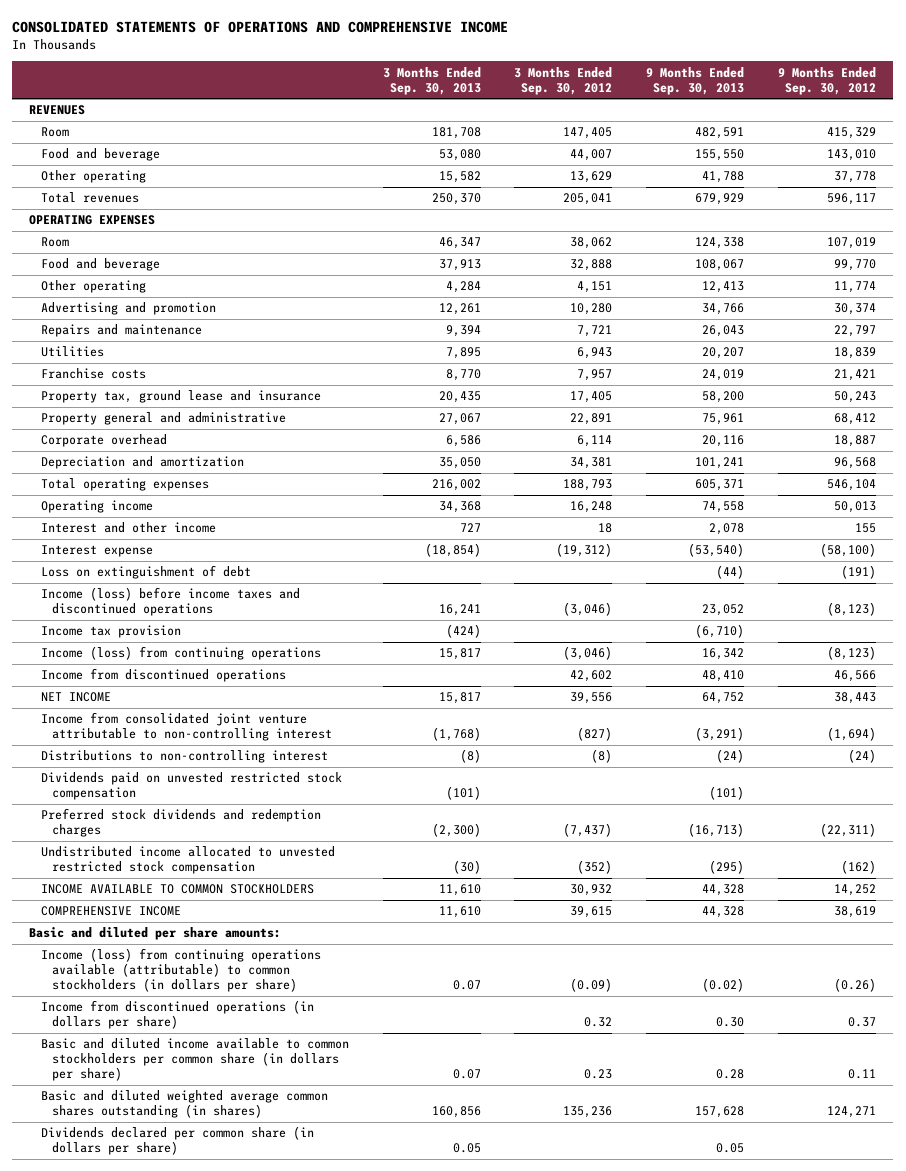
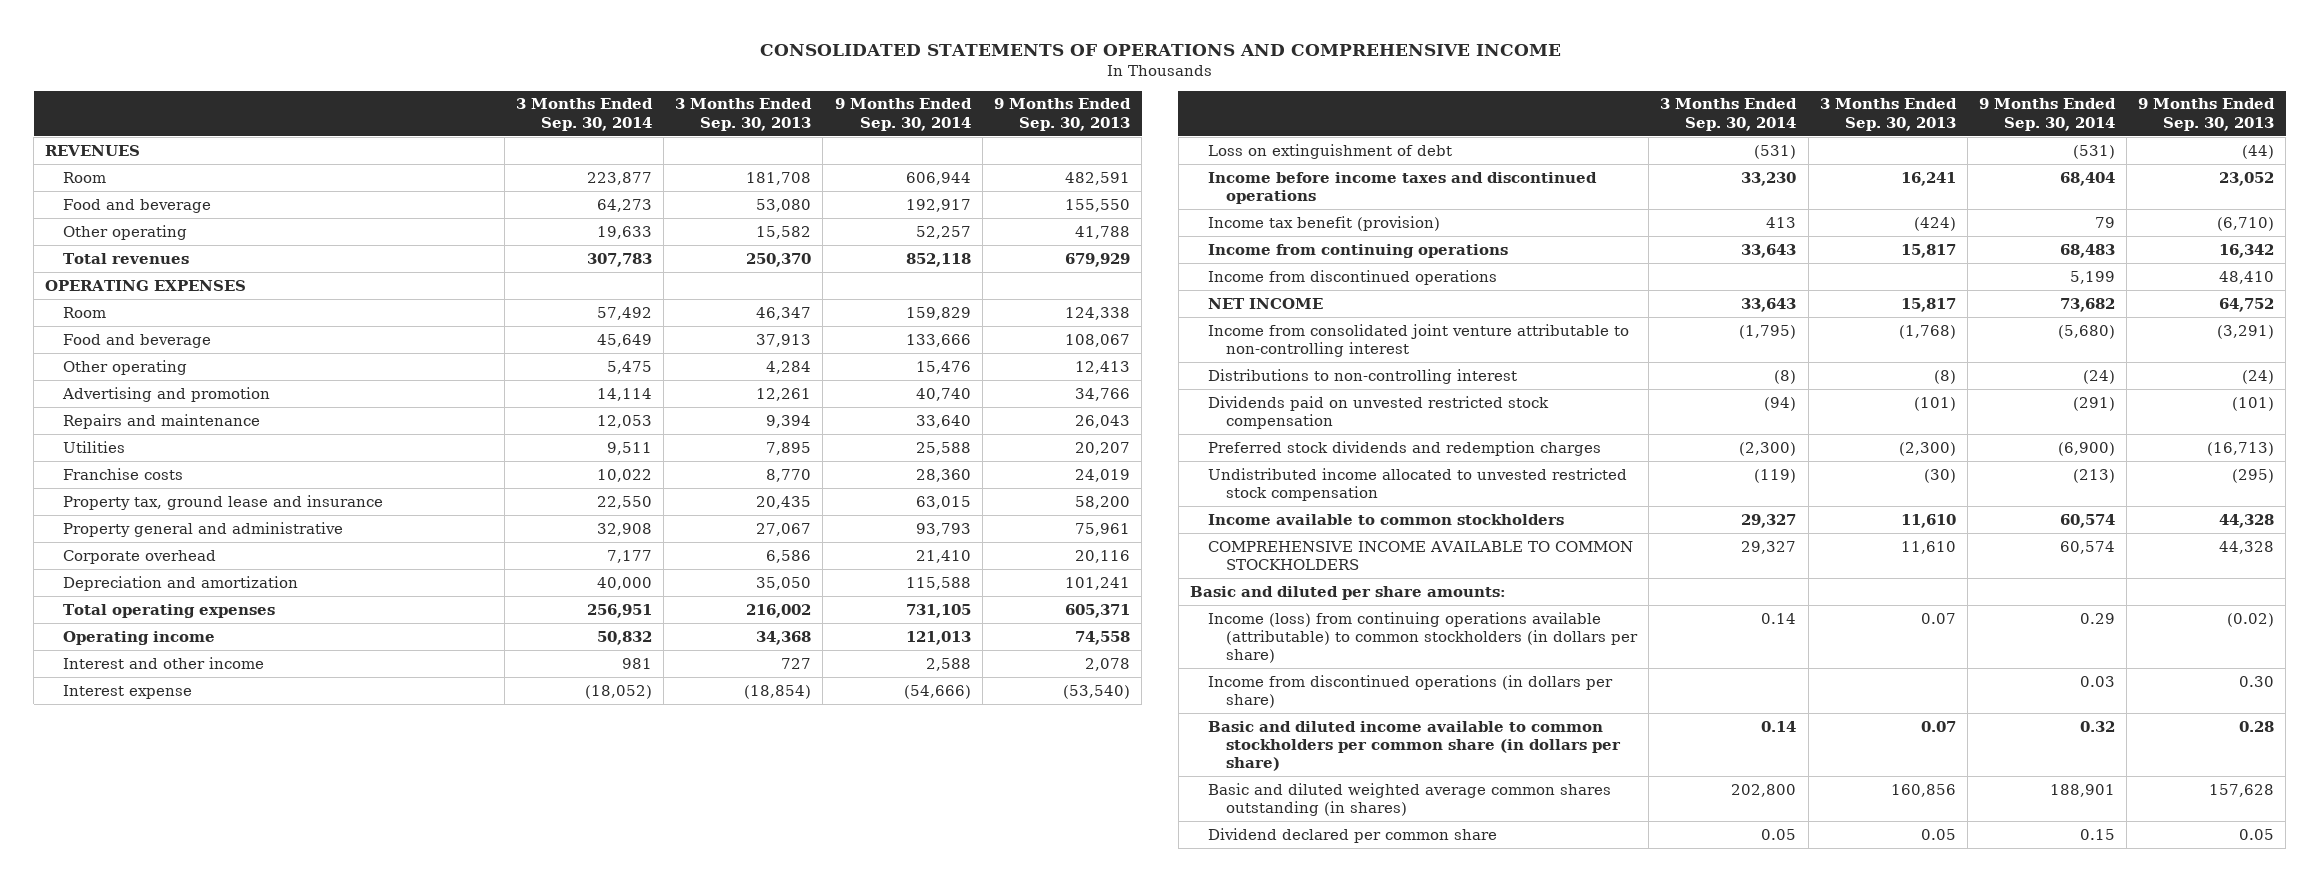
[514,66,613,95] 3 Months Ended Sep. 30, 2012 -> none
[778,66,877,95] 9 Months Ended Sep. 30, 2012 -> none
none -> [516,98,654,131] 3 Months Ended Sep. 30, 2014
none -> [834,98,972,131] 9 Months Ended Sep. 30, 2014
[40,587,300,617] Income (loss) before income taxes and discontinued operations -> [1207,171,1597,205] Income before income taxes and discontinued operations
[40,625,181,639] Income tax provision -> [1207,215,1440,231] Income tax benefit (provision)
[40,646,321,661] Income (loss) from continuing operations -> [1207,243,1508,258] Income from continuing operations
[40,884,314,895] INCOME AVAILABLE TO COMMON STOCKHOLDERS -> [1207,513,1564,525] Income available to common stockholders
[40,906,181,917] COMPREHENSIVE INCOME -> [1207,540,1633,571] COMPREHENSIVE INCOME AVAILABLE TO COMMON STOCKHOLDERS
[40,1126,314,1156] Dividends declared per common share (in dollars per share) -> [1207,827,1497,843] Dividend declared per common share

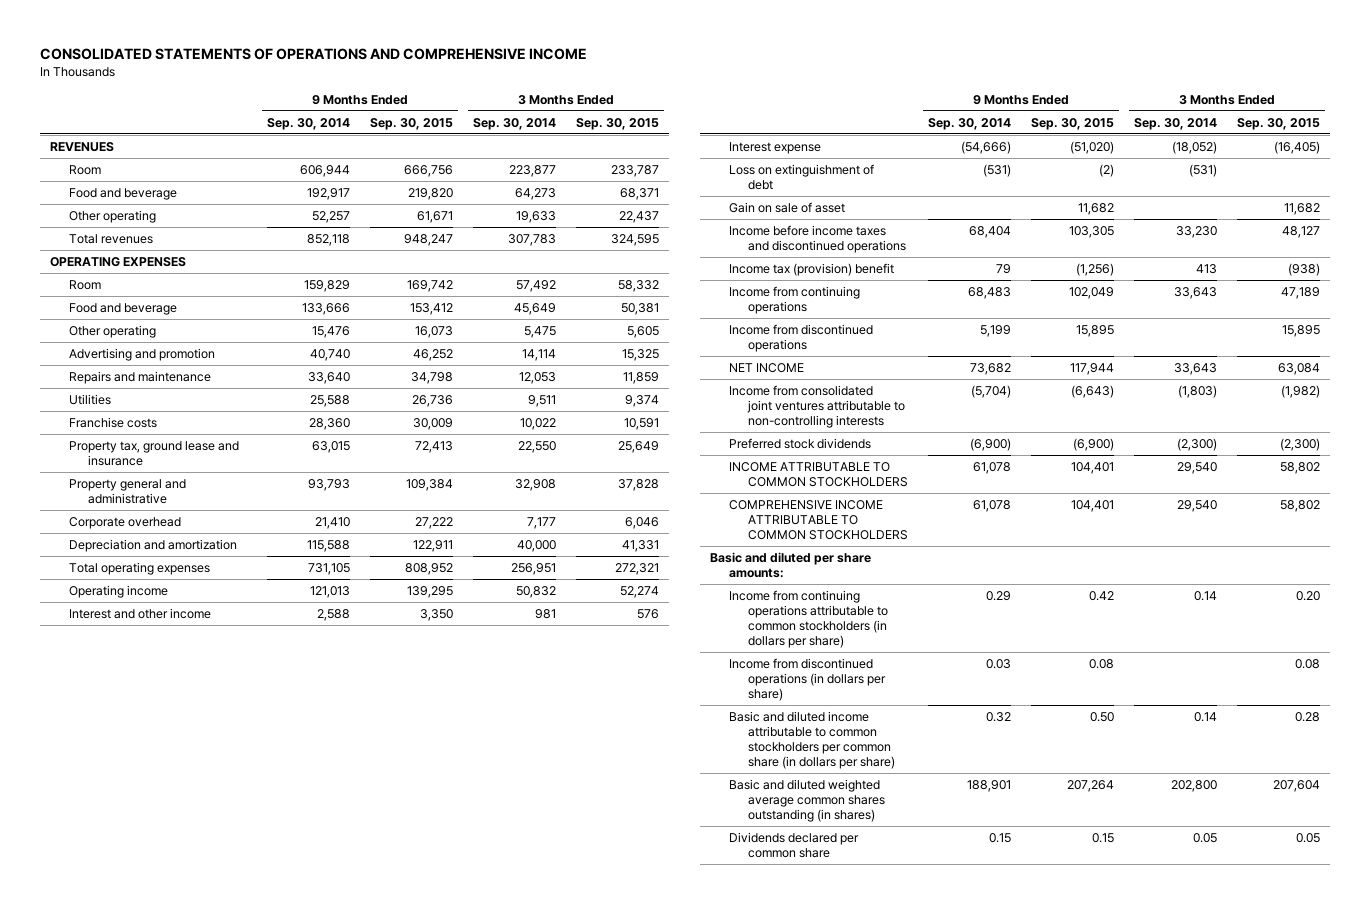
[675,98,813,131] 3 Months Ended Sep. 30, 2013 -> none
[993,98,1131,131] 9 Months Ended Sep. 30, 2013 -> none
none -> [370,117,454,130] Sep. 30, 2015
none -> [576,117,660,130] Sep. 30, 2015
none -> [729,201,846,213] Gain on sale of asset
[1207,215,1440,231] Income tax benefit (provision) -> [729,262,895,276] Income tax (provision) benefit
[1207,368,1517,384] Distributions to non-controlling interest -> none
[1207,395,1549,430] Dividends paid on unvested restricted stock compensation -> none
[1207,467,1627,502] Undistributed income allocated to unvested restricted stock compensation -> none
[1207,323,1629,358] Income from consolidated joint venture attributable to non-controlling interest -> [729,384,906,428] Income from consolidated joint ventures attributable to non-controlling interests
[1739,324,1797,339] (1,795) -> [1177,384,1217,398] (1,803)
[2058,324,2116,339] (5,680) -> [970,384,1011,398] (5,704)
[1207,440,1601,456] Preferred stock dividends and redemption charges -> [729,437,872,449] Preferred stock dividends
[1207,513,1564,525] Income available to common stockholders -> [729,461,909,487] INCOME ATTRIBUTABLE TO COMMON STOCKHOLDERS
[1741,513,1797,528] 29,327 -> [1176,461,1217,474] 29,540
[2060,513,2116,528] 60,574 -> [972,461,1011,474] 61,078
[1207,540,1633,571] COMPREHENSIVE INCOME AVAILABLE TO COMMON STOCKHOLDERS -> [729,499,909,540] COMPREHENSIVE INCOME ATTRIBUTABLE TO COMMON STOCKHOLDERS
[1741,540,1797,554] 29,327 -> [1176,499,1217,512] 29,540
[2060,540,2116,554] 60,574 -> [972,499,1011,512] 61,078
[1207,611,1639,664] Income (loss) from continuing operations available (attributable) to common stockholders (in dollars per share) -> [729,589,889,648] Income from continuing operations attributable to common stockholders (in dollars per share)
[1207,720,1622,772] Basic and diluted income available to common stockholders per common share (in dollars per share) -> [729,710,896,769] Basic and diluted income attributable to common stockholders per common share (in dollars per share)
[1207,827,1497,843] Dividend declared per common share -> [729,831,860,858] Dividends declared per common share

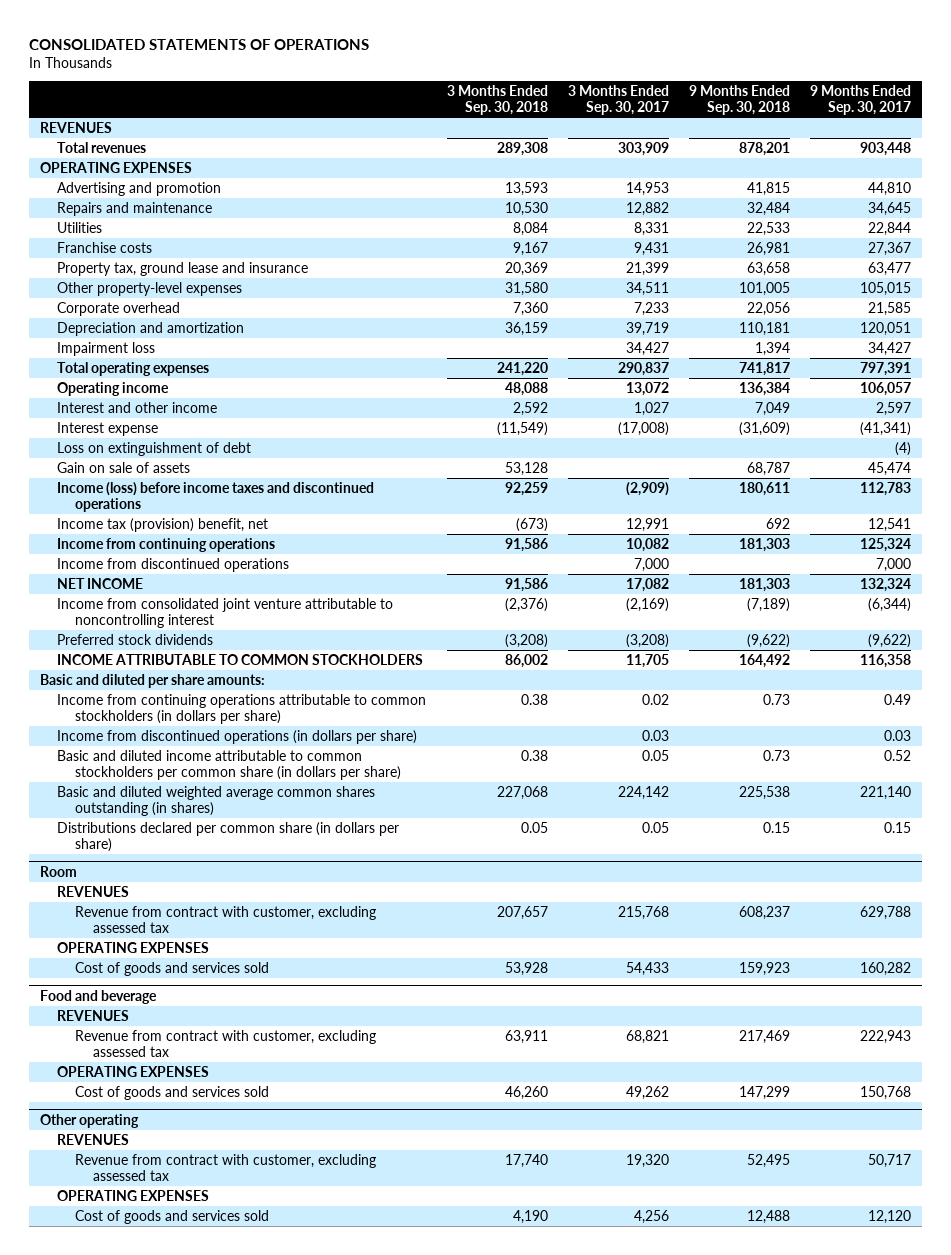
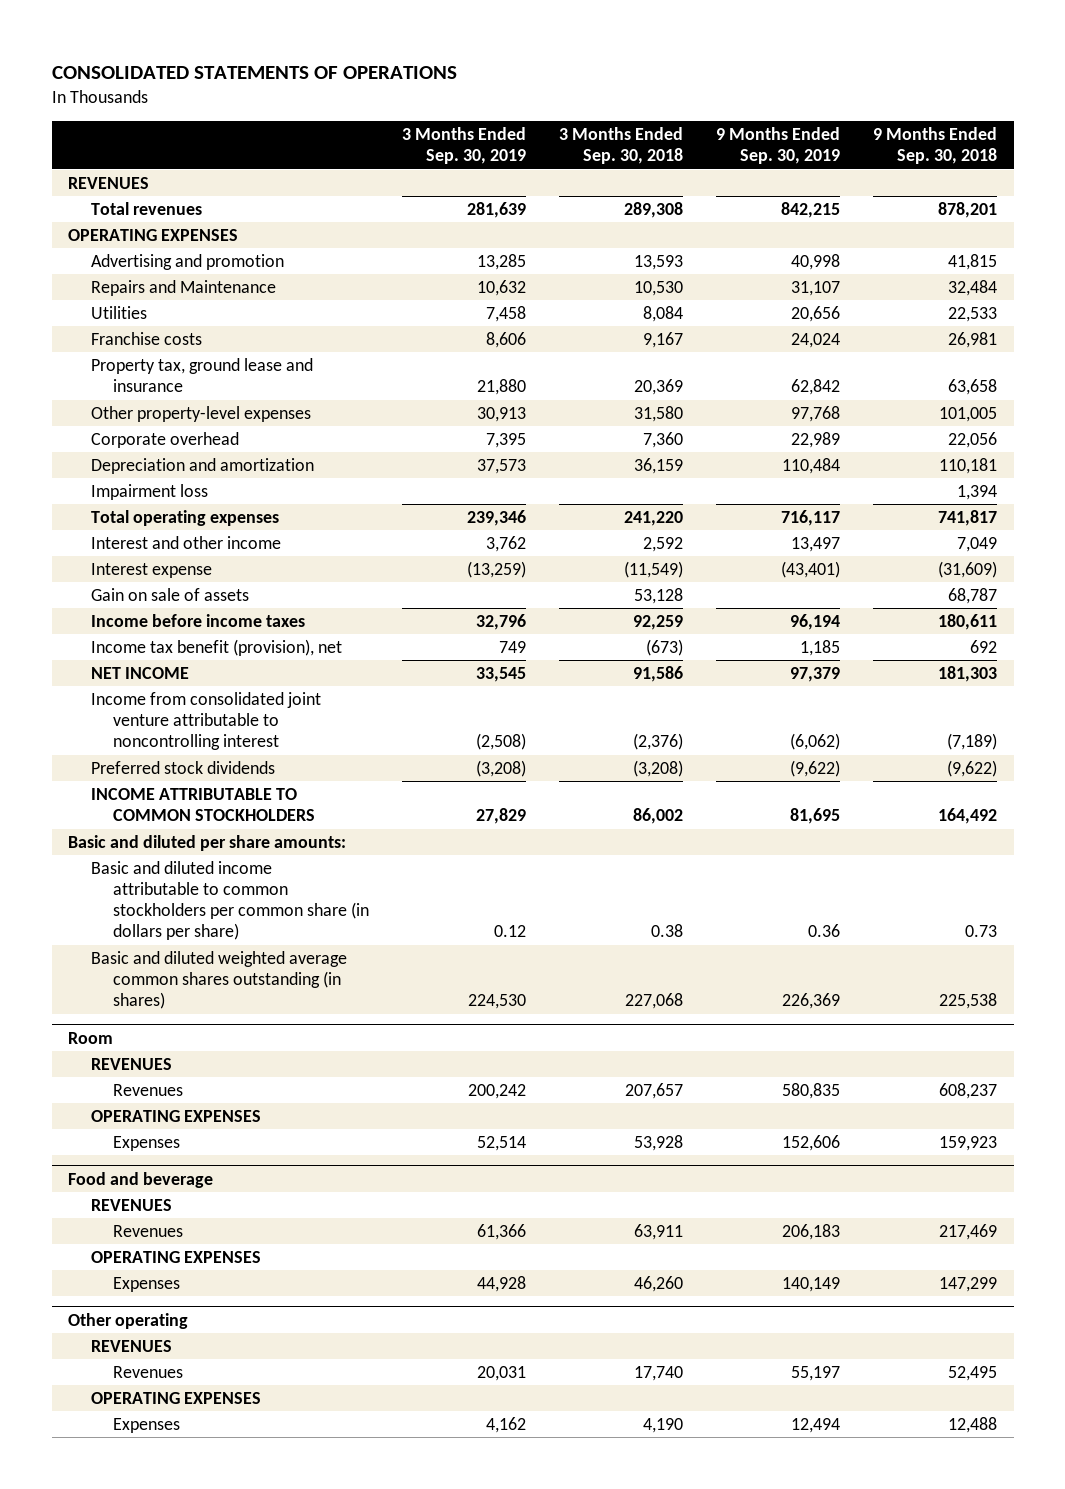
[567,84,669,115] 3 Months Ended Sep. 30, 2017 -> none
[810,84,912,115] 9 Months Ended Sep. 30, 2017 -> none
none -> [401,127,526,165] 3 Months Ended Sep. 30, 2019
none -> [716,127,841,165] 9 Months Ended Sep. 30, 2019
[57,201,213,216] Repairs and maintenance -> [90,279,276,296] Repairs and Maintenance
[57,381,170,396] Operating income -> none
[57,441,252,456] Loss on extinguishment of debt -> none
[57,537,276,552] Income from continuing operations -> none
[57,557,290,572] Income from discontinued operations -> none
[57,481,375,512] Income (loss) before income taxes and discontinued operations -> [90,613,305,627] Income before income taxes
[57,517,269,532] Income tax (provision) benefit, net -> [90,638,342,656] Income tax benefit (provision), net
[57,693,427,724] Income from continuing operations attributable to common stockholders (in dollars per share) -> none
[57,729,418,744] Income from discontinued operations (in dollars per share) -> none
[57,821,400,852] Distributions declared per common share (in dollars per share) -> none
[75,905,377,933] Revenue from contract with customer, excluding assessed tax -> [112,1083,183,1096] Revenues
[75,961,270,976] Cost of goods and services sold -> [112,1135,180,1151] Expenses
[75,1029,377,1057] Revenue from contract with customer, excluding assessed tax -> [112,1224,183,1237] Revenues
[75,1085,270,1100] Cost of goods and services sold -> [112,1276,180,1292] Expenses
[75,1153,377,1181] Revenue from contract with customer, excluding assessed tax -> [112,1365,183,1378] Revenues
[75,1209,270,1224] Cost of goods and services sold -> [112,1417,180,1433] Expenses

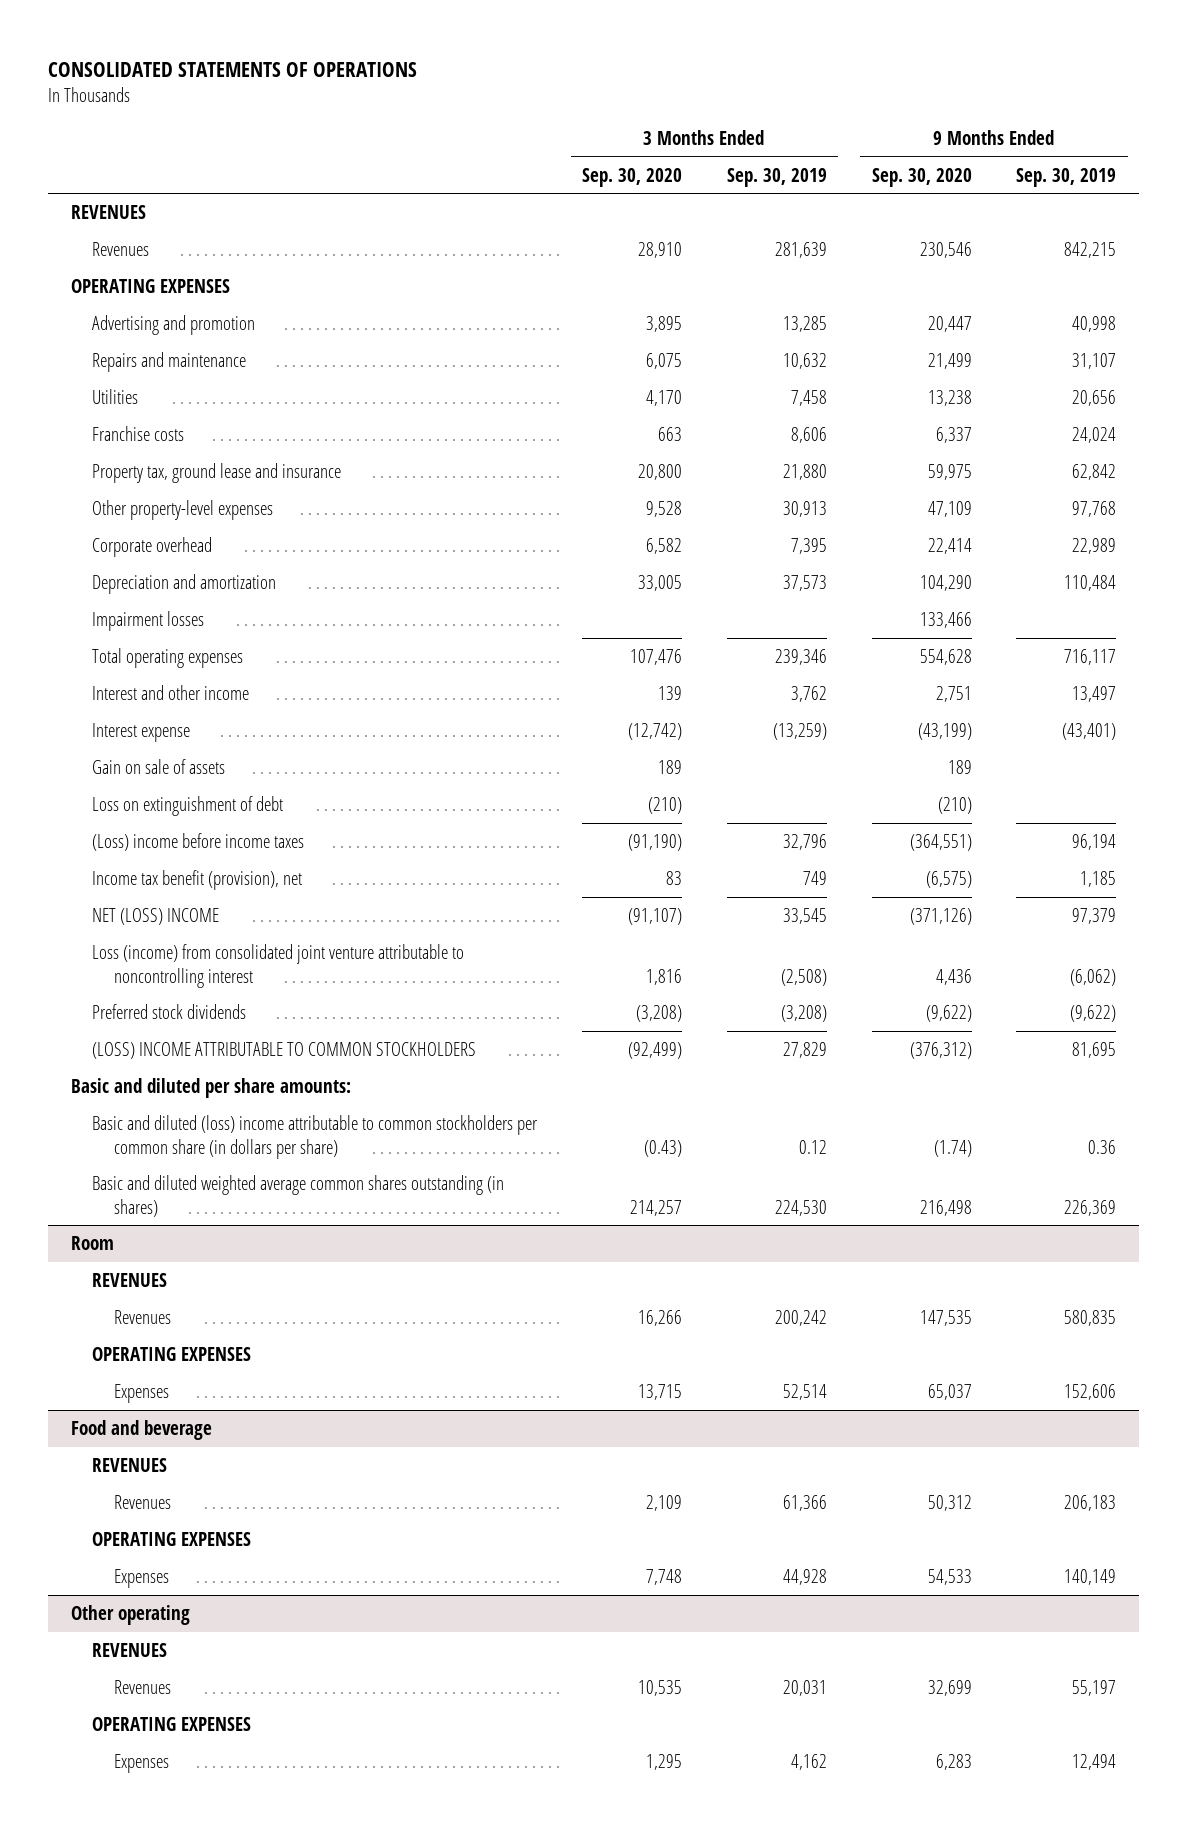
[558,127,683,165] 3 Months Ended Sep. 30, 2018 -> none
[873,127,998,165] 9 Months Ended Sep. 30, 2018 -> none
none -> [581,167,682,187] Sep. 30, 2020
none -> [871,167,972,187] Sep. 30, 2020
[90,201,202,215] Total revenues -> [92,241,150,256] Revenues
[90,279,276,296] Repairs and Maintenance -> [92,351,247,372] Repairs and maintenance
[90,483,208,500] Impairment loss -> [92,610,205,631] Impairment losses
none -> [92,795,284,816] Loss on extinguishment of debt
[90,613,305,627] Income before income taxes -> [92,832,305,851] (Loss) income before income taxes
[90,666,189,679] NET INCOME -> [92,907,220,925] NET (LOSS) INCOME
[90,691,321,751] Income from consolidated joint venture attributable to noncontrolling interest -> [92,943,465,988] Loss (income) from consolidated joint venture attributable to noncontrolling interest
[90,787,315,822] INCOME ATTRIBUTABLE TO COMMON STOCKHOLDERS -> [92,1041,477,1059] (LOSS) INCOME ATTRIBUTABLE TO COMMON STOCKHOLDERS
[90,860,369,941] Basic and diluted income attributable to common stockholders per common share (in dollars per share) -> [92,1114,539,1159] Basic and diluted (loss) income attributable to common stockholders per common share (in dollars per share)

